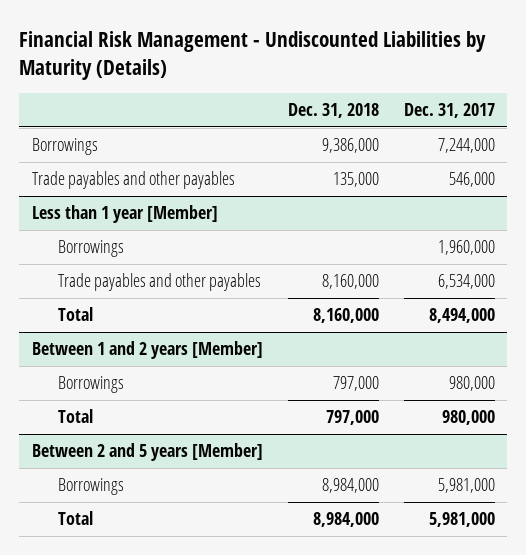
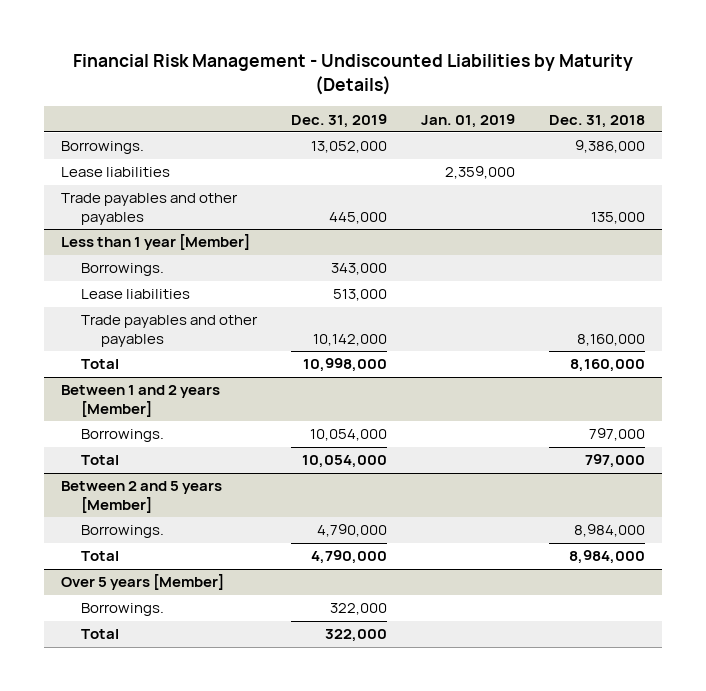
[403,103,495,119] Dec. 31, 2017 -> none
none -> [290,113,387,128] Dec. 31, 2019
none -> [420,113,515,128] Jan. 01, 2019
[31,138,98,156] Borrowings -> [60,141,144,155] Borrowings.
none -> [60,167,170,178] Lease liabilities
[58,240,125,258] Borrowings -> [80,263,164,277] Borrowings.
none -> [80,289,190,300] Lease liabilities
[58,376,125,394] Borrowings -> [80,429,164,443] Borrowings.
[58,478,125,496] Borrowings -> [80,525,164,539] Borrowings.
none -> [60,574,224,591] Over 5 years [Member]
none -> [80,603,164,617] Borrowings.
none -> [80,629,119,640] Total

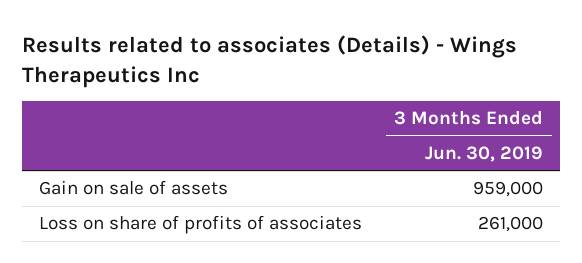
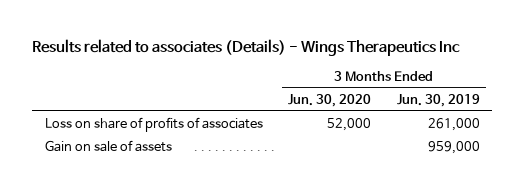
none -> [288,93,372,107] Jun. 30, 2020
[38,180,228,196] Gain on sale of assets -> [44,140,172,153] Gain on sale of assets

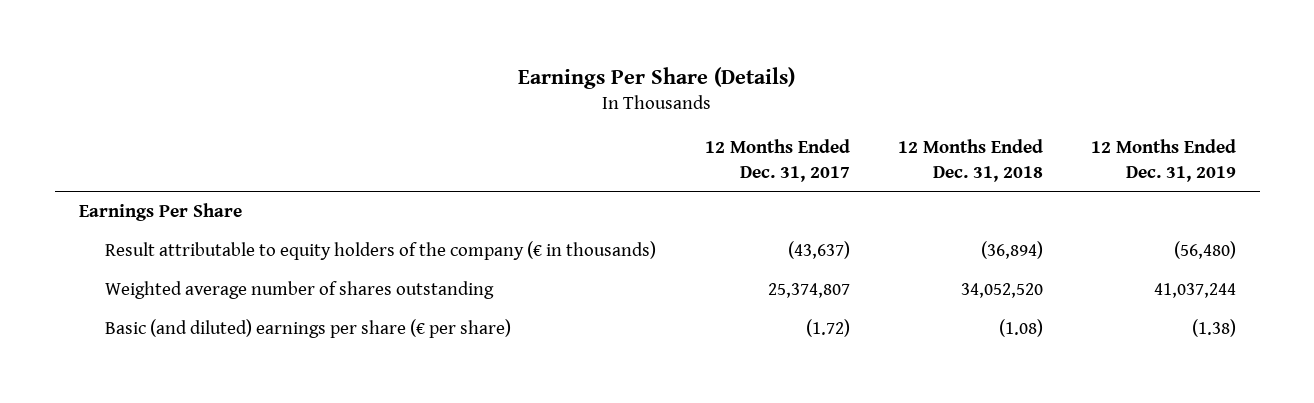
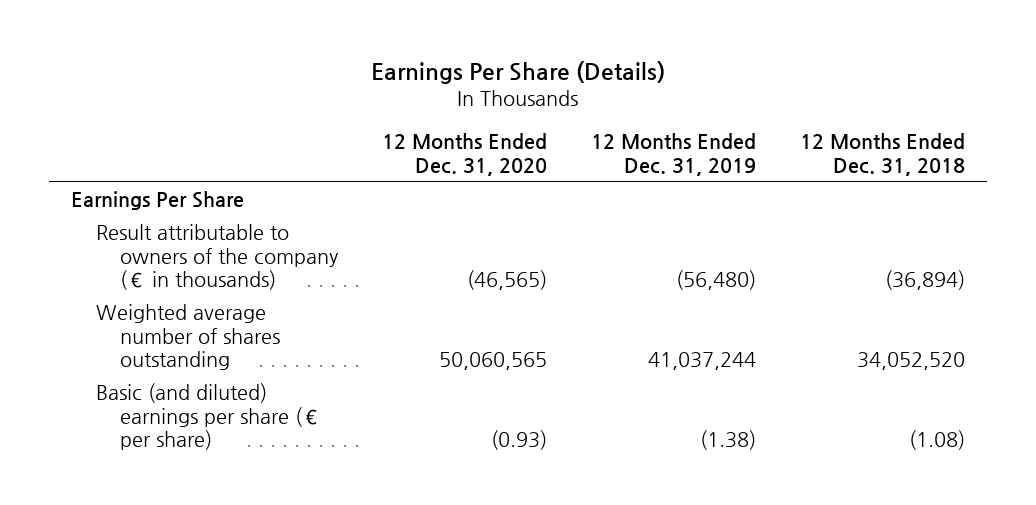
[704,139,850,182] 12 Months Ended Dec. 31, 2017 -> none
none -> [382,133,548,176] 12 Months Ended Dec. 31, 2020
[105,241,657,261] Result attributable to equity holders of the company (€ in thousands) -> [95,224,340,291] Result attributable to owners of the company (€ in thousands)

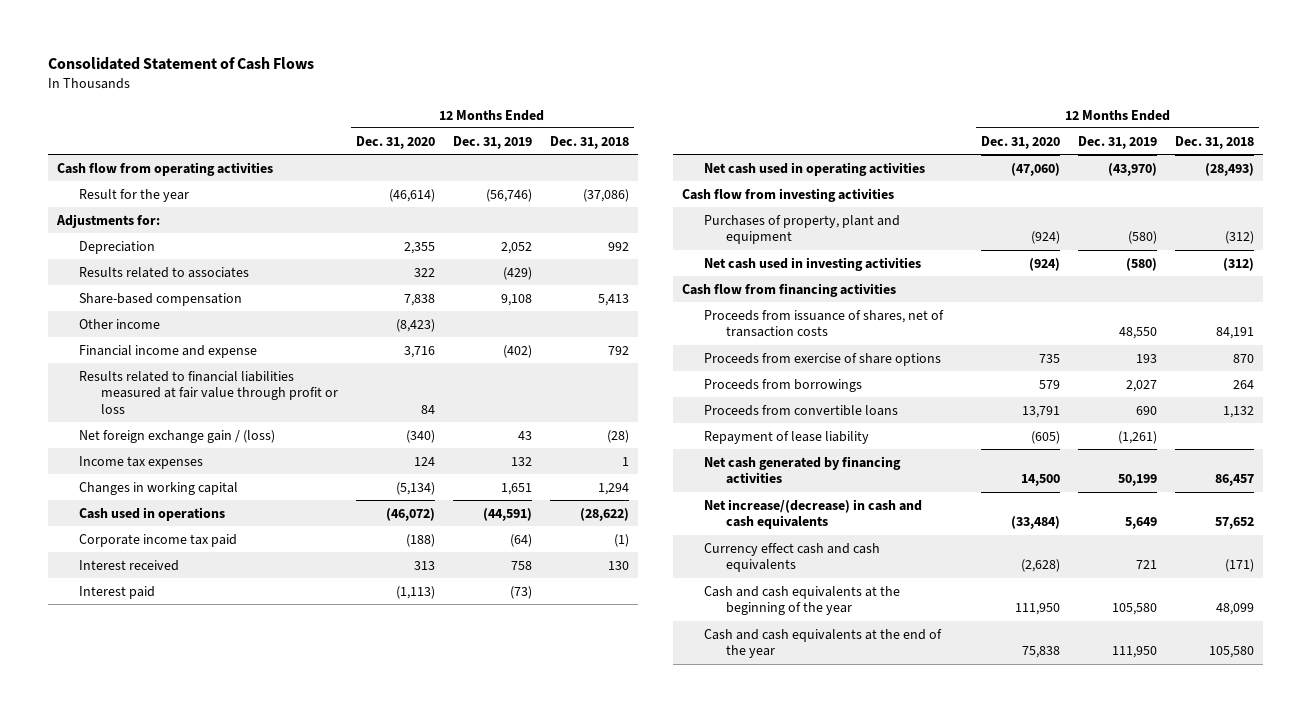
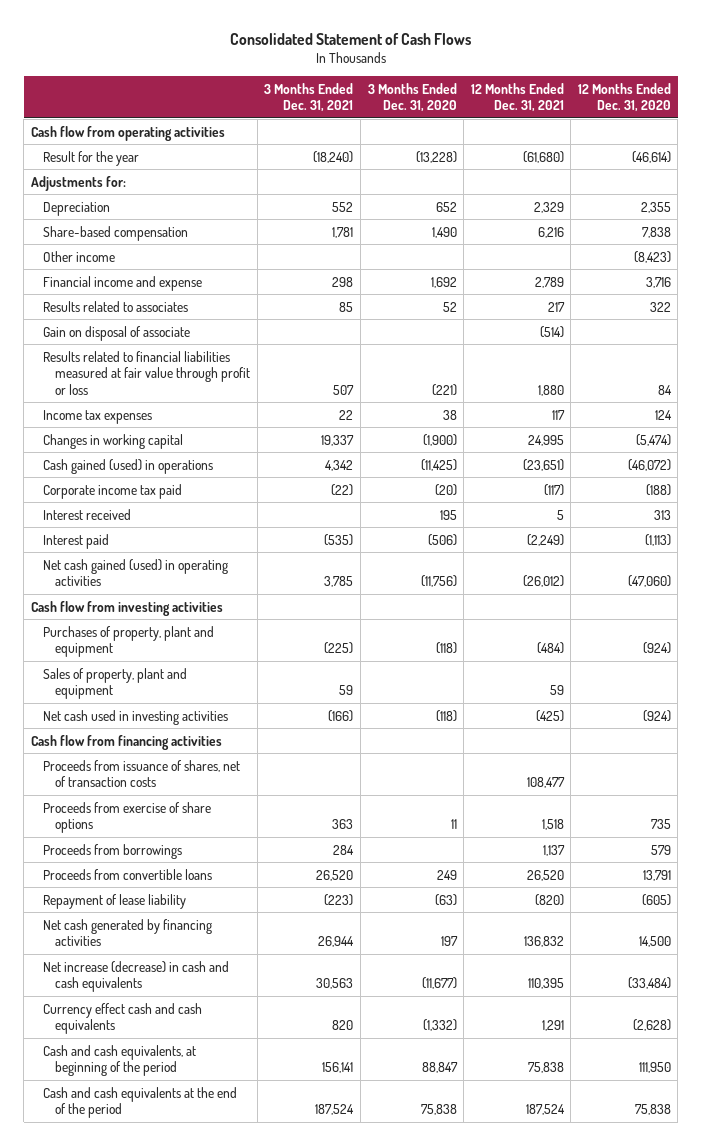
[452,135,532,149] Dec. 31, 2019 -> none
[550,135,630,149] Dec. 31, 2018 -> none
none -> [264,82,354,113] 3 Months Ended Dec. 31, 2021
none -> [367,82,457,113] 3 Months Ended Dec. 31, 2020
none -> [470,82,564,113] 12 Months Ended Dec. 31, 2021
[78,266,249,278] Results related to associates -> [43,300,189,312] Results related to associates
none -> [43,325,191,341] Gain on disposal of associate
[78,429,275,443] Net foreign exchange gain / (loss) -> none
[395,481,435,495] (5,134) -> [635,433,671,446] (5,474)
[78,506,225,521] Cash used in operations -> [43,458,214,474] Cash gained (used) in operations
[703,161,925,176] Net cash used in operating activities -> [43,558,229,587] Net cash gained (used) in operating activities
none -> [43,667,188,700] Sales of property, plant and equipment
[703,498,922,530] Net increase/(decrease) in cash and cash equivalents -> [43,960,230,993] Net increase (decrease) in cash and cash equivalents
[703,585,900,616] Cash and cash equivalents at the beginning of the year -> [43,1044,197,1077] Cash and cash equivalents, at beginning of the period
[703,628,942,659] Cash and cash equivalents at the end of the year -> [43,1086,238,1119] Cash and cash equivalents at the end of the period

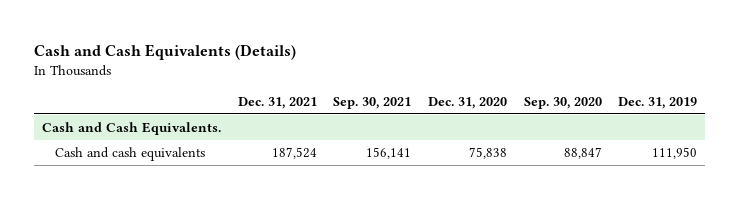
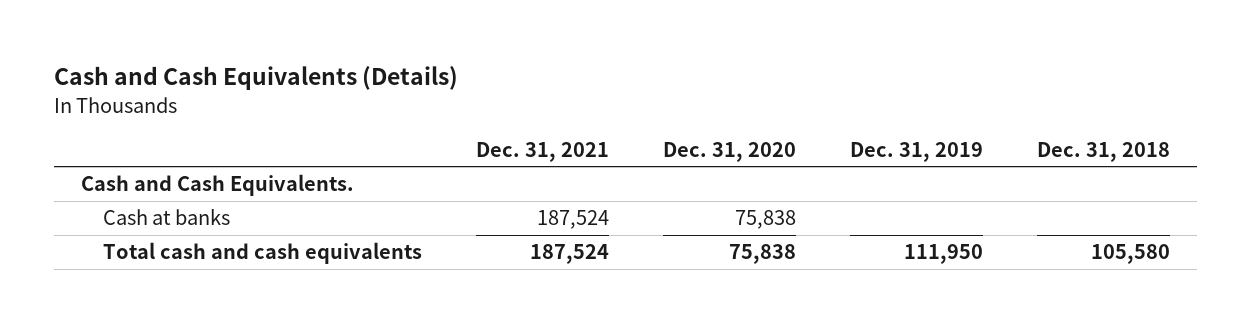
[333,96,412,109] Sep. 30, 2021 -> none
[523,96,602,109] Sep. 30, 2020 -> none
none -> [1037,141,1171,162] Dec. 31, 2018
none -> [103,208,231,226] Cash at banks
[54,146,205,161] Cash and cash equivalents -> [103,242,423,265] Total cash and cash equivalents

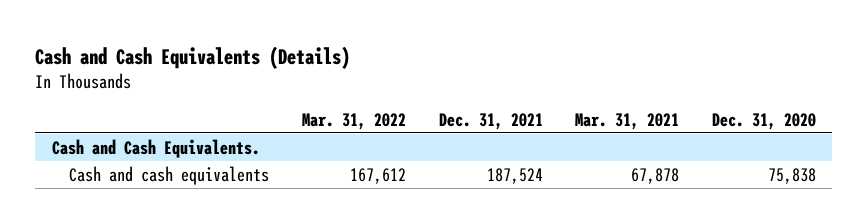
[850,141,984,162] Dec. 31, 2019 -> none
[1037,141,1171,162] Dec. 31, 2018 -> none
none -> [302,113,407,131] Mar. 31, 2022
none -> [575,113,680,131] Mar. 31, 2021
[103,208,231,226] Cash at banks -> none
[103,242,423,265] Total cash and cash equivalents -> [69,165,270,185] Cash and cash equivalents

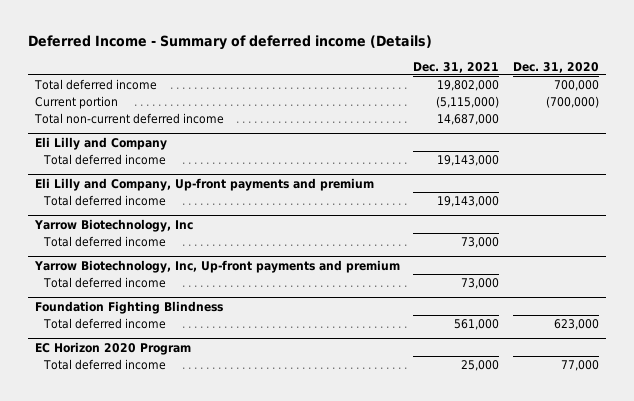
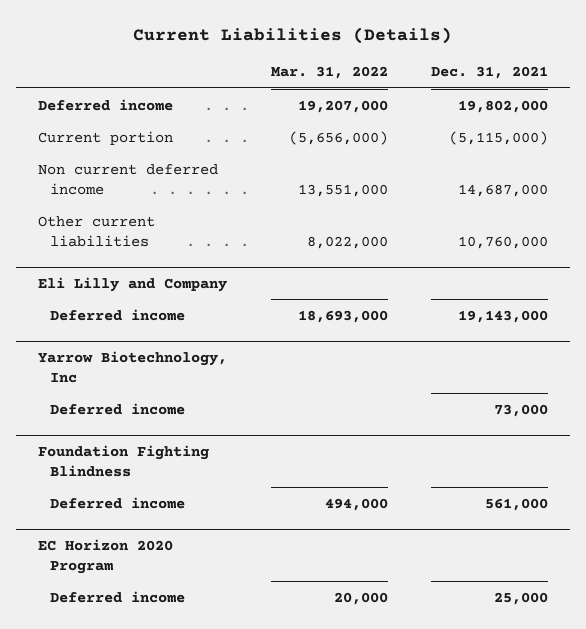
[28,35,433,51] Deferred Income - Summary of deferred income (Details) -> [133,26,453,44] Current Liabilities (Details)
[512,61,599,73] Dec. 31, 2020 -> none
none -> [270,65,388,79] Mar. 31, 2022
[33,78,157,90] Total deferred income -> [37,98,173,111] Deferred income
[33,112,224,124] Total non-current deferred income -> [37,163,218,195] Non current deferred income
none -> [37,215,155,247] Other current liabilities
[34,177,374,191] Eli Lilly and Company, Up-front payments and premium -> none
[43,194,167,206] Total deferred income -> none
[43,153,167,165] Total deferred income -> [49,308,185,321] Deferred income
[33,259,400,273] Yarrow Biotechnology, Inc, Up-front payments and premium -> none
[43,276,167,288] Total deferred income -> none
[43,235,167,247] Total deferred income -> [49,402,185,415] Deferred income
[43,317,167,329] Total deferred income -> [49,496,185,509] Deferred income
[43,358,167,370] Total deferred income -> [49,590,185,603] Deferred income

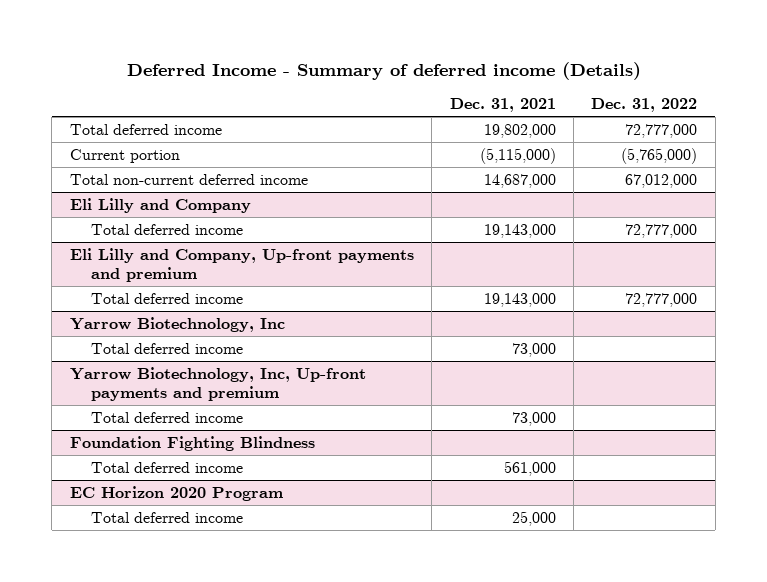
[133,26,453,44] Current Liabilities (Details) -> [126,62,641,81] Deferred Income - Summary of deferred income (Details)
[270,65,388,79] Mar. 31, 2022 -> none
none -> [591,98,698,113] Dec. 31, 2022
[37,98,173,111] Deferred income -> [69,123,222,135] Total deferred income
[37,215,155,247] Other current liabilities -> none
[37,163,218,195] Non current deferred income -> [69,173,308,185] Total non-current deferred income
[49,308,185,321] Deferred income -> [90,223,243,235] Total deferred income
none -> [69,247,414,282] Eli Lilly and Company, Up-front payments and premium
none -> [90,292,243,304] Total deferred income
[49,402,185,415] Deferred income -> [90,342,243,354] Total deferred income
none -> [69,366,366,401] Yarrow Biotechnology, Inc, Up-front payments and premium
none -> [90,411,243,423] Total deferred income
[49,496,185,509] Deferred income -> [90,461,243,473] Total deferred income
[49,590,185,603] Deferred income -> [90,511,243,523] Total deferred income

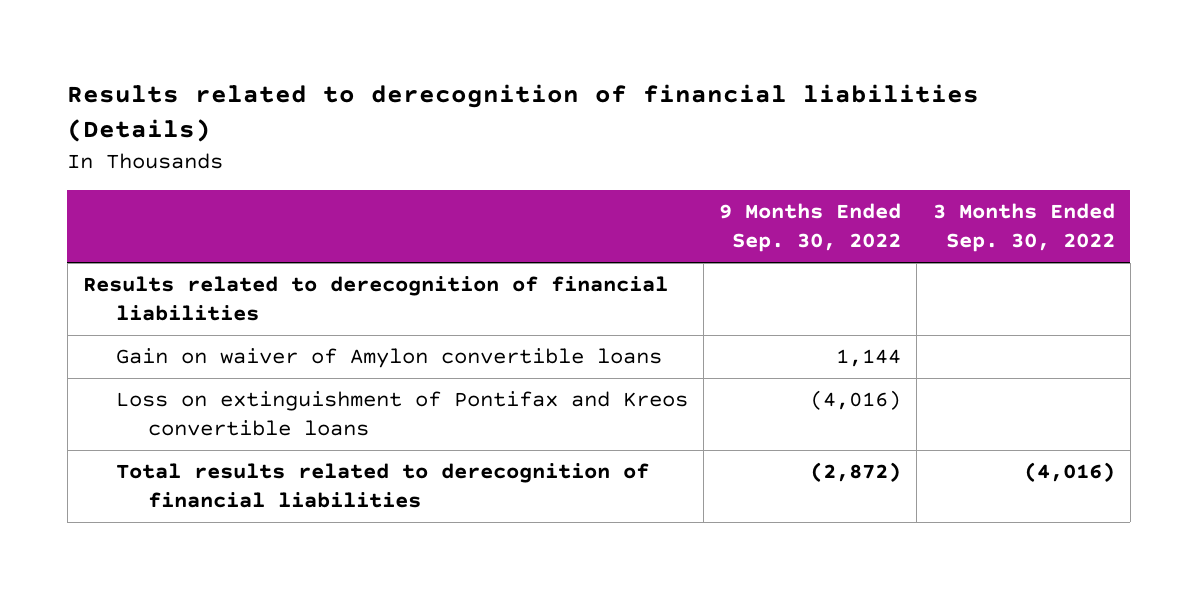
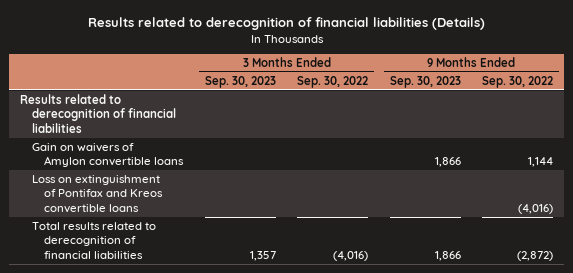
none -> [204,75,276,88] Sep. 30, 2023
none -> [389,75,461,88] Sep. 30, 2023
[115,348,662,369] Gain on waiver of Amylon convertible loans -> [32,142,185,168] Gain on waivers of Amylon convertible loans

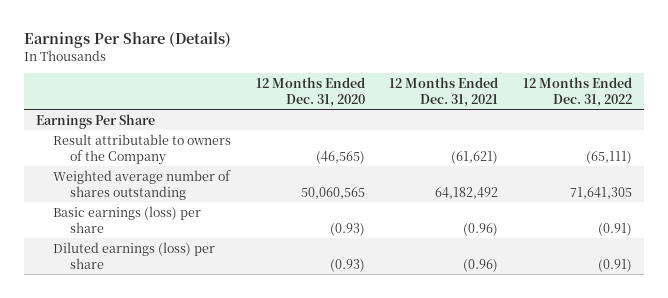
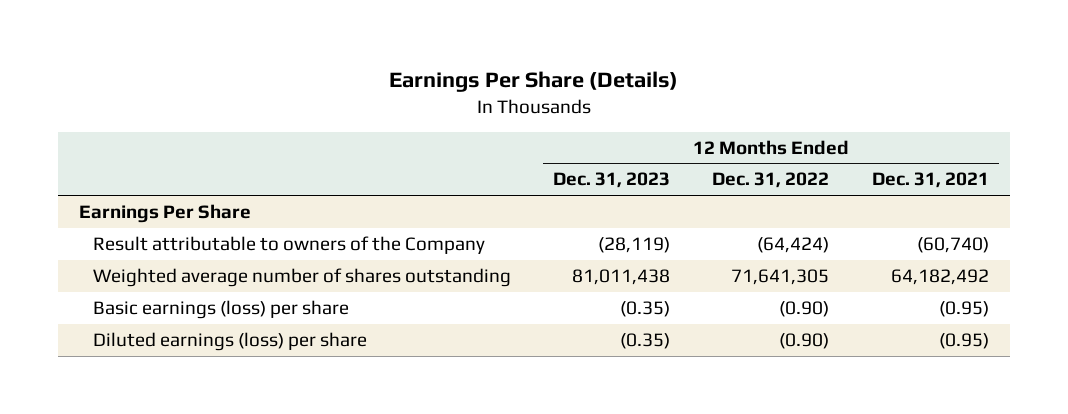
[255,76,365,107] 12 Months Ended Dec. 31, 2020 -> none
none -> [553,172,671,189] Dec. 31, 2023
[451,150,499,164] (61,621) -> [916,236,989,253] (60,740)
[585,150,632,164] (65,111) -> [757,236,830,253] (64,424)
[463,222,499,236] (0.96) -> [938,300,989,317] (0.95)
[597,222,632,236] (0.91) -> [779,300,830,317] (0.90)
[463,258,499,272] (0.96) -> [938,332,989,349] (0.95)
[597,258,632,272] (0.91) -> [779,332,830,349] (0.90)

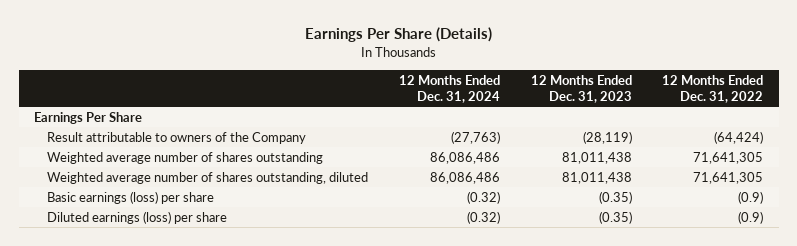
[871,172,989,189] Dec. 31, 2021 -> none
none -> [398,74,500,103] 12 Months Ended Dec. 31, 2024
none -> [47,171,369,184] Weighted average number of shares outstanding, diluted
[779,300,830,317] (0.90) -> [738,190,764,204] (0.9)
[779,332,830,349] (0.90) -> [738,210,764,224] (0.9)

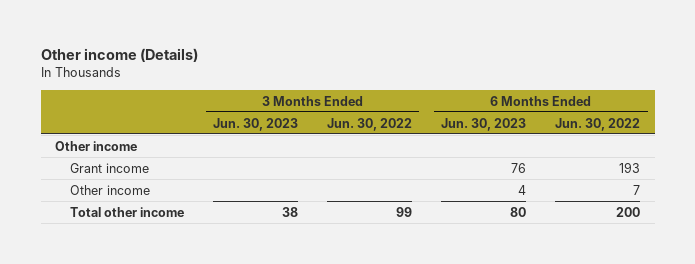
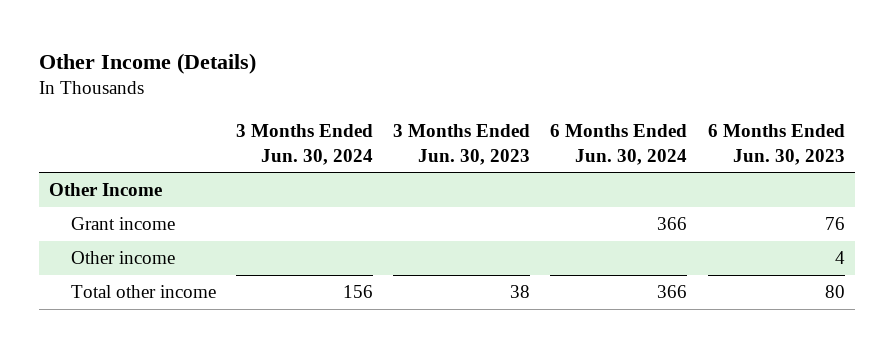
[40,48,198,63] Other income (Details) -> [38,52,256,74] Other Income (Details)
[327,117,413,131] Jun. 30, 2022 -> none
[555,117,641,131] Jun. 30, 2022 -> none
none -> [236,123,374,165] 3 Months Ended Jun. 30, 2024
none -> [550,123,688,165] 6 Months Ended Jun. 30, 2024
[55,140,138,151] Other income -> [48,183,162,197] Other Income

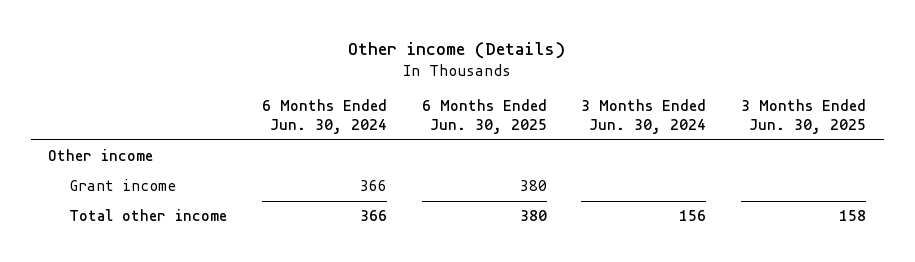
[38,52,256,74] Other Income (Details) -> [348,41,566,59] Other income (Details)
[393,123,531,165] 3 Months Ended Jun. 30, 2023 -> none
[707,123,845,165] 6 Months Ended Jun. 30, 2023 -> none
none -> [421,99,547,135] 6 Months Ended Jun. 30, 2025
none -> [741,99,867,135] 3 Months Ended Jun. 30, 2025
[48,183,162,197] Other Income -> none
[70,217,175,231] Grant income -> [69,179,177,192] Grant income

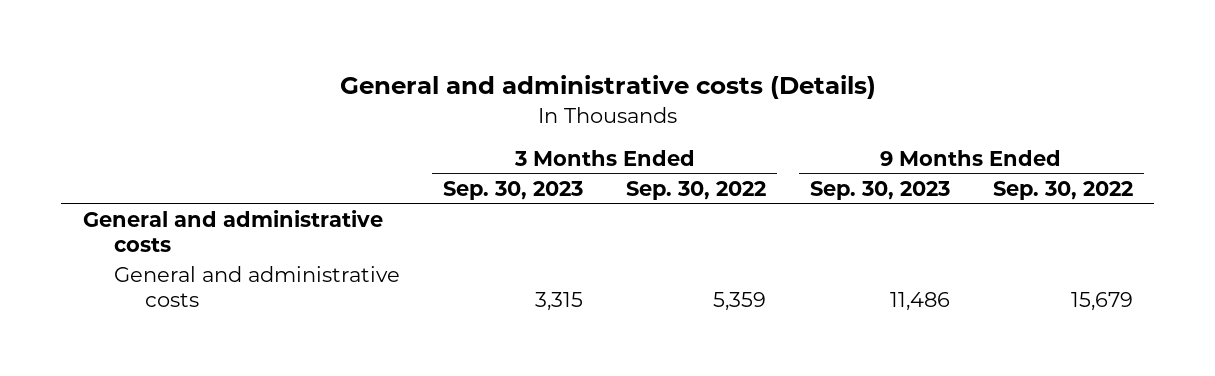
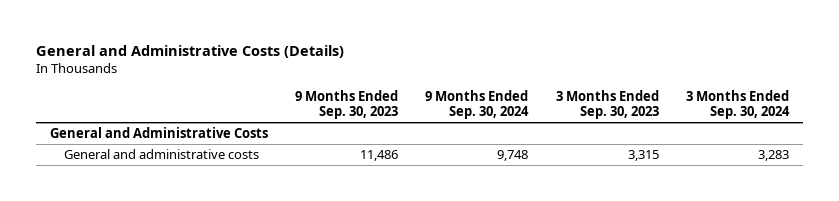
[339,74,876,99] General and administrative costs (Details) -> [36,44,345,58] General and Administrative Costs (Details)
[626,181,767,201] Sep. 30, 2022 -> none
[992,181,1133,201] Sep. 30, 2022 -> none
none -> [425,89,530,120] 9 Months Ended Sep. 30, 2024
none -> [686,89,791,120] 3 Months Ended Sep. 30, 2024
[82,210,383,253] General and administrative costs -> [49,126,268,138] General and Administrative Costs

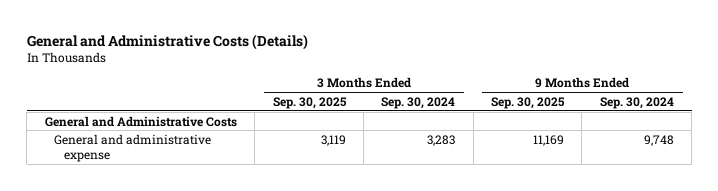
[295,89,399,120] 9 Months Ended Sep. 30, 2023 -> none
[555,89,659,120] 3 Months Ended Sep. 30, 2023 -> none
none -> [272,96,347,109] Sep. 30, 2025
none -> [490,96,565,109] Sep. 30, 2025
[64,148,260,159] General and administrative costs -> [54,133,212,163] General and administrative expense

